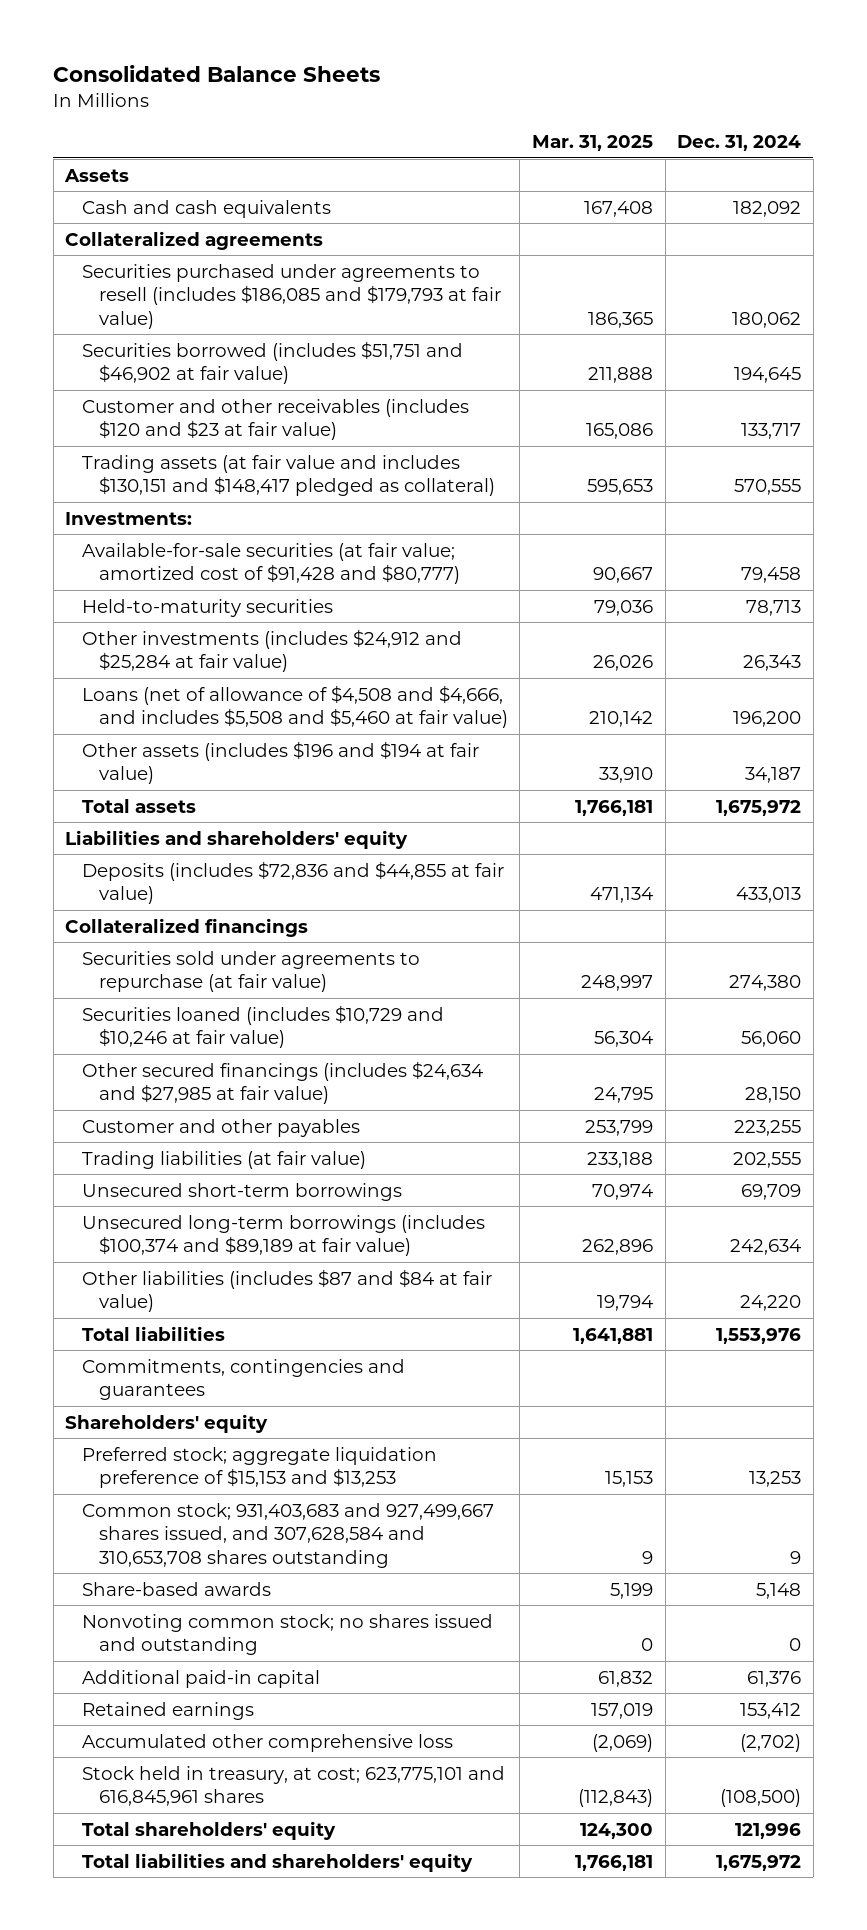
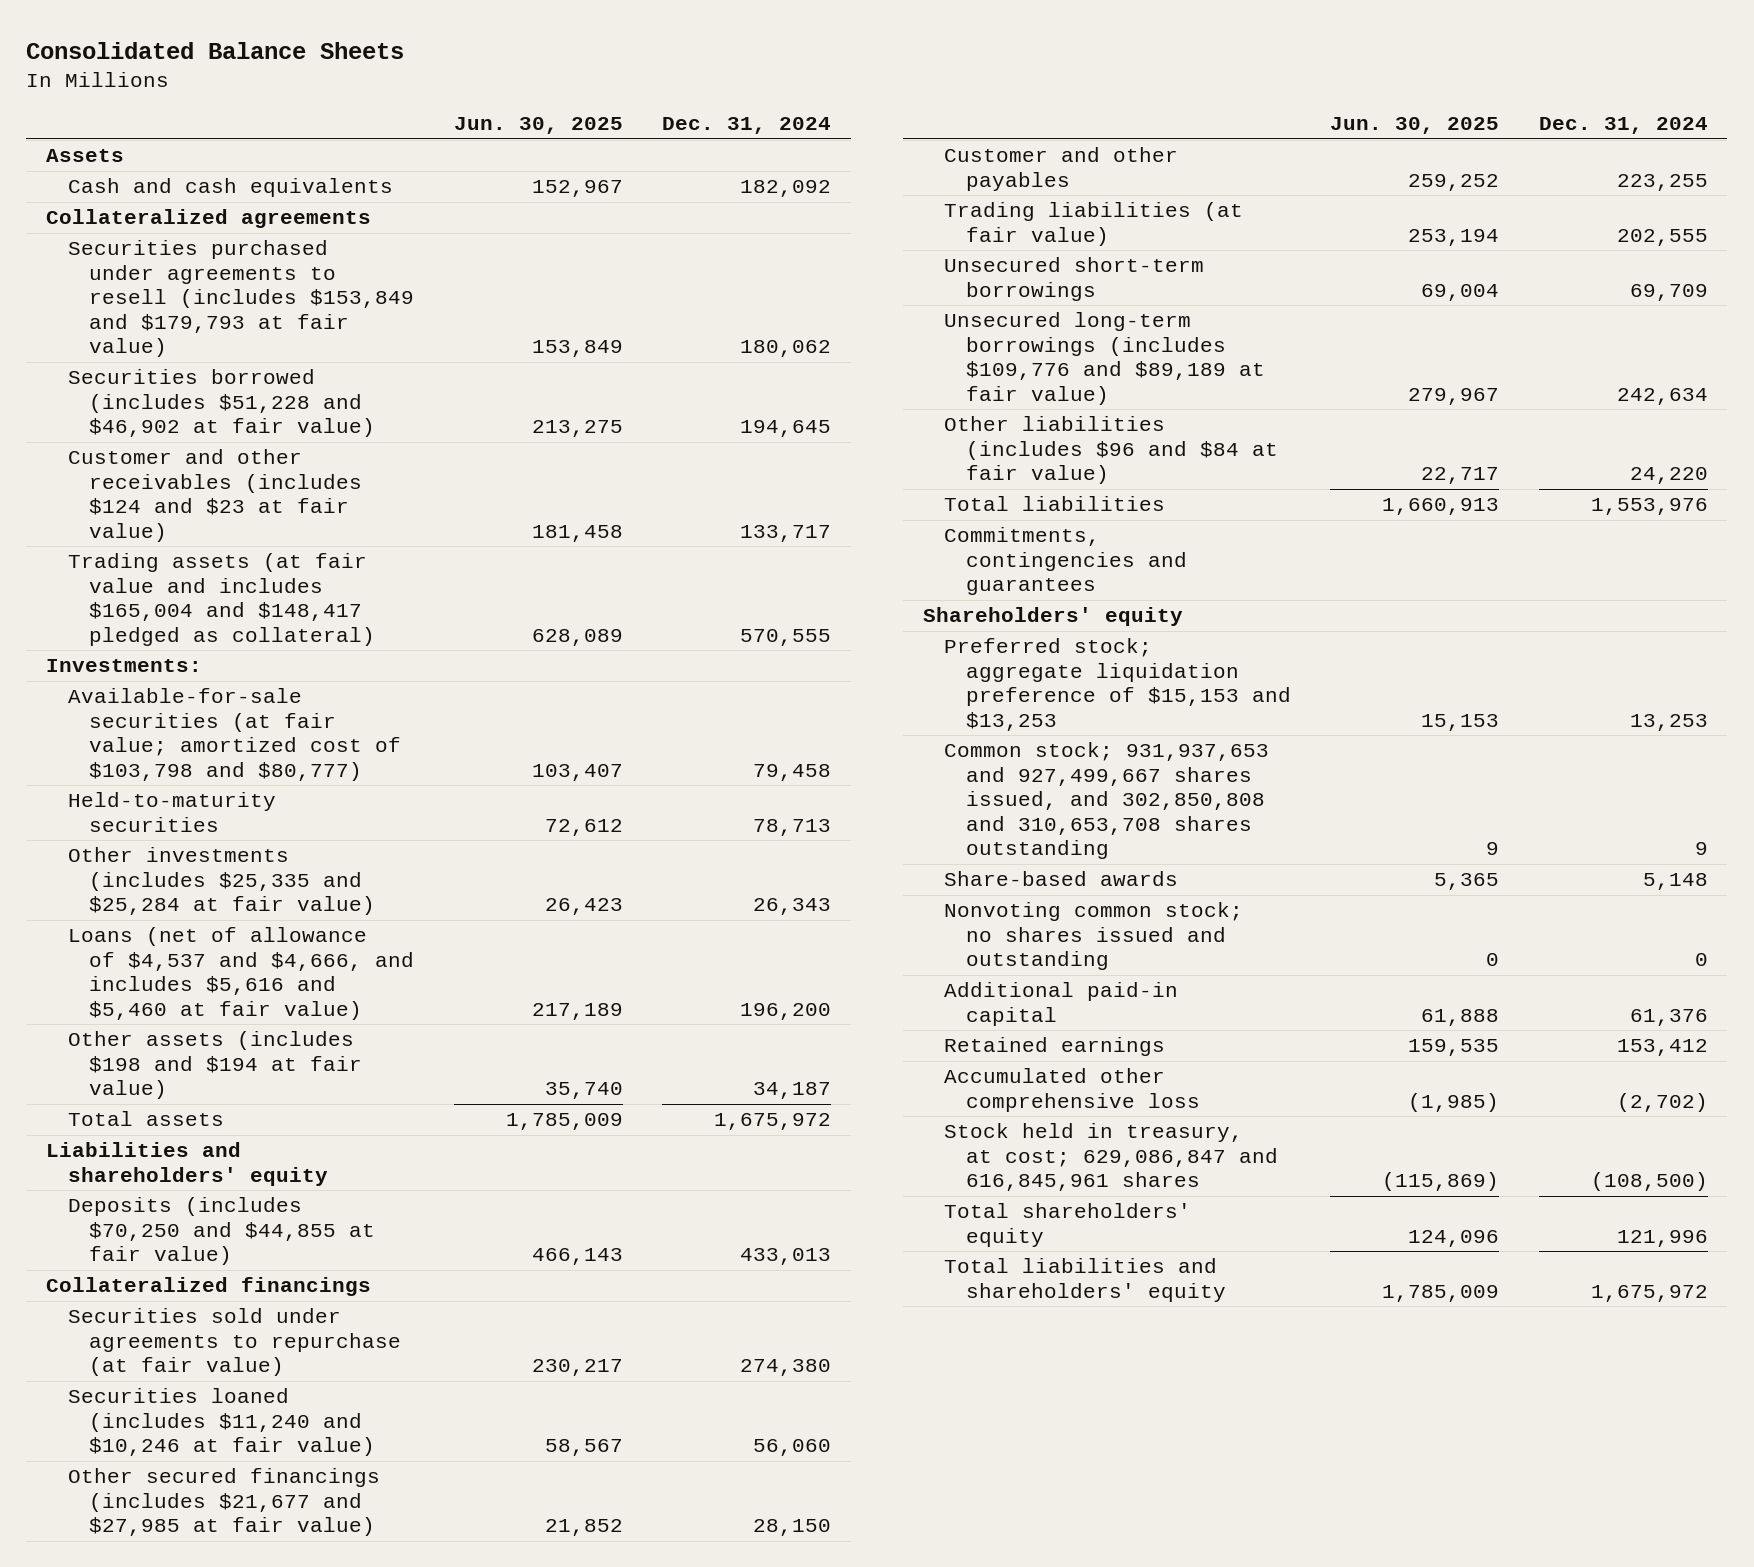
[531,135,653,152] Mar. 31, 2025 -> none
none -> [453,117,623,135] Jun. 30, 2025
[82,263,501,329] Securities purchased under agreements to resell (includes $186,085 and $179,793 at fair value) -> [67,240,415,358] Securities purchased under agreements to resell (includes $153,849 and $179,793 at fair value)
[82,340,464,385] Securities borrowed (includes $51,751 and $46,902 at fair value) -> [67,369,376,438] Securities borrowed (includes $51,228 and $46,902 at fair value)
[82,398,470,441] Customer and other receivables (includes $120 and $23 at fair value) -> [67,449,363,542] Customer and other receivables (includes $124 and $23 at fair value)
[82,454,495,497] Trading assets (at fair value and includes $130,151 and $148,417 pledged as collateral) -> [67,553,376,646] Trading assets (at fair value and includes $165,004 and $148,417 pledged as collateral)
[82,542,460,585] Available-for-sale securities (at fair value; amortized cost of $91,428 and $80,777) -> [67,688,402,781] Available-for-sale securities (at fair value; amortized cost of $103,798 and $80,777)
[82,628,463,673] Other investments (includes $24,912 and $25,284 at fair value) -> [67,847,376,916] Other investments (includes $25,335 and $25,284 at fair value)
[82,684,508,729] Loans (net of allowance of $4,508 and $4,666, and includes $5,508 and $5,460 at fair value) -> [67,927,415,1020] Loans (net of allowance of $4,537 and $4,666, and includes $5,616 and $5,460 at fair value)
[82,740,480,785] Other assets (includes $196 and $194 at fair value) -> [67,1031,363,1100] Other assets (includes $198 and $194 at fair value)
[82,860,505,905] Deposits (includes $72,836 and $44,855 at fair value) -> [67,1197,376,1266] Deposits (includes $70,250 and $44,855 at fair value)
[82,1004,445,1049] Securities loaned (includes $10,729 and $10,246 at fair value) -> [67,1388,376,1457] Securities loaned (includes $11,240 and $10,246 at fair value)
[82,1060,484,1105] Other secured financings (includes $24,634 and $27,985 at fair value) -> [67,1468,380,1537] Other secured financings (includes $21,677 and $27,985 at fair value)
[82,1214,486,1257] Unsecured long-term borrowings (includes $100,374 and $89,189 at fair value) -> [944,312,1266,405] Unsecured long-term borrowings (includes $109,776 and $89,189 at fair value)
[82,1268,493,1313] Other liabilities (includes $87 and $84 at fair value) -> [944,416,1279,485] Other liabilities (includes $96 and $84 at fair value)
[82,1502,495,1568] Common stock; 931,403,683 and 927,499,667 shares issued, and 307,628,584 and 310,653,708 shares outstanding -> [944,742,1270,860] Common stock; 931,937,653 and 927,499,667 shares issued, and 302,850,808 and 310,653,708 shares outstanding
[82,1765,506,1807] Stock held in treasury, at cost; 623,775,101 and 616,845,961 shares -> [944,1123,1279,1192] Stock held in treasury, at cost; 629,086,847 and 616,845,961 shares

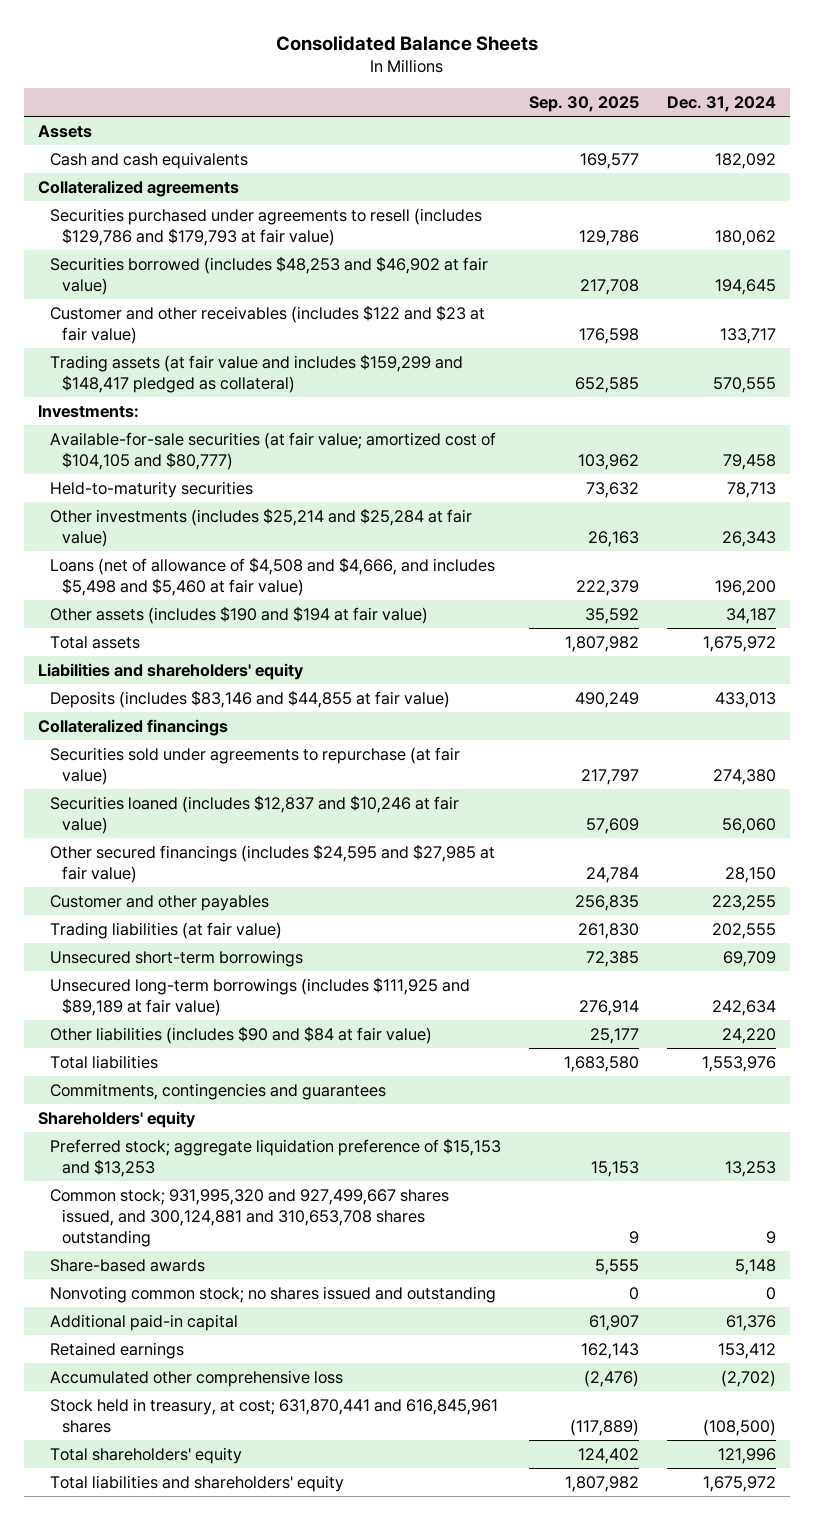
[453,117,623,135] Jun. 30, 2025 -> none
none -> [529,95,640,112] Sep. 30, 2025
[67,240,415,358] Securities purchased under agreements to resell (includes $153,849 and $179,793 at fair value) -> [50,207,483,246] Securities purchased under agreements to resell (includes $129,786 and $179,793 at fair value)
[67,369,376,438] Securities borrowed (includes $51,228 and $46,902 at fair value) -> [50,255,489,295] Securities borrowed (includes $48,253 and $46,902 at fair value)
[67,449,363,542] Customer and other receivables (includes $124 and $23 at fair value) -> [50,304,486,344] Customer and other receivables (includes $122 and $23 at fair value)
[67,553,376,646] Trading assets (at fair value and includes $165,004 and $148,417 pledged as collateral) -> [50,353,464,393] Trading assets (at fair value and includes $159,299 and $148,417 pledged as collateral)
[67,688,402,781] Available-for-sale securities (at fair value; amortized cost of $103,798 and $80,777) -> [50,431,497,470] Available-for-sale securities (at fair value; amortized cost of $104,105 and $80,777)
[67,847,376,916] Other investments (includes $25,335 and $25,284 at fair value) -> [50,507,473,547] Other investments (includes $25,214 and $25,284 at fair value)
[67,927,415,1020] Loans (net of allowance of $4,537 and $4,666, and includes $5,616 and $5,460 at fair value) -> [50,556,496,596] Loans (net of allowance of $4,508 and $4,666, and includes $5,498 and $5,460 at fair value)
[67,1031,363,1100] Other assets (includes $198 and $194 at fair value) -> [50,605,429,624] Other assets (includes $190 and $194 at fair value)
[67,1197,376,1266] Deposits (includes $70,250 and $44,855 at fair value) -> [50,689,451,708] Deposits (includes $83,146 and $44,855 at fair value)
[67,1388,376,1457] Securities loaned (includes $11,240 and $10,246 at fair value) -> [50,794,460,834] Securities loaned (includes $12,837 and $10,246 at fair value)
[67,1468,380,1537] Other secured financings (includes $21,677 and $27,985 at fair value) -> [50,843,496,883] Other secured financings (includes $24,595 and $27,985 at fair value)
[944,312,1266,405] Unsecured long-term borrowings (includes $109,776 and $89,189 at fair value) -> [50,976,471,1016] Unsecured long-term borrowings (includes $111,925 and $89,189 at fair value)
[944,416,1279,485] Other liabilities (includes $96 and $84 at fair value) -> [50,1025,433,1044] Other liabilities (includes $90 and $84 at fair value)
[944,742,1270,860] Common stock; 931,937,653 and 927,499,667 shares issued, and 302,850,808 and 310,653,708 shares outstanding -> [50,1188,450,1248] Common stock; 931,995,320 and 927,499,667 shares issued, and 300,124,881 and 310,653,708 shares outstanding
[944,1123,1279,1192] Stock held in treasury, at cost; 629,086,847 and 616,845,961 shares -> [50,1397,499,1433] Stock held in treasury, at cost; 631,870,441 and 616,845,961 shares

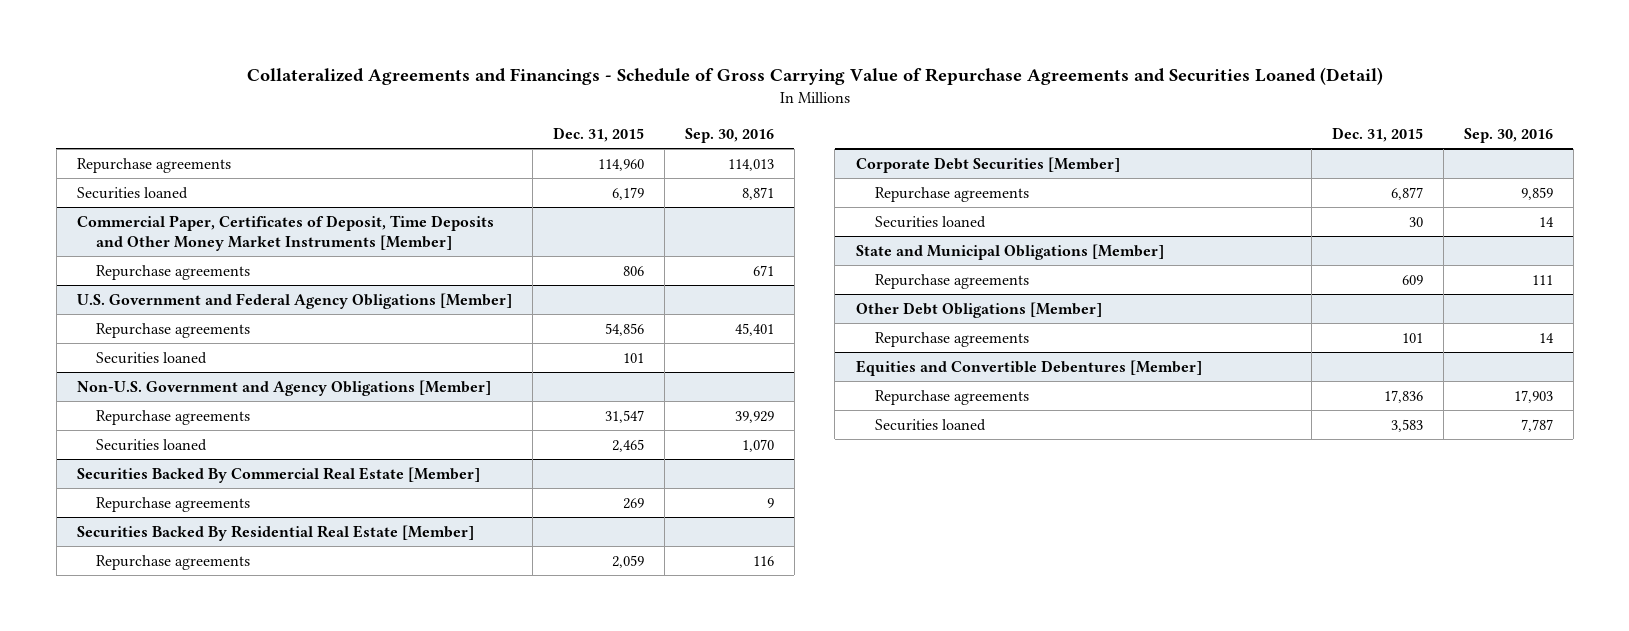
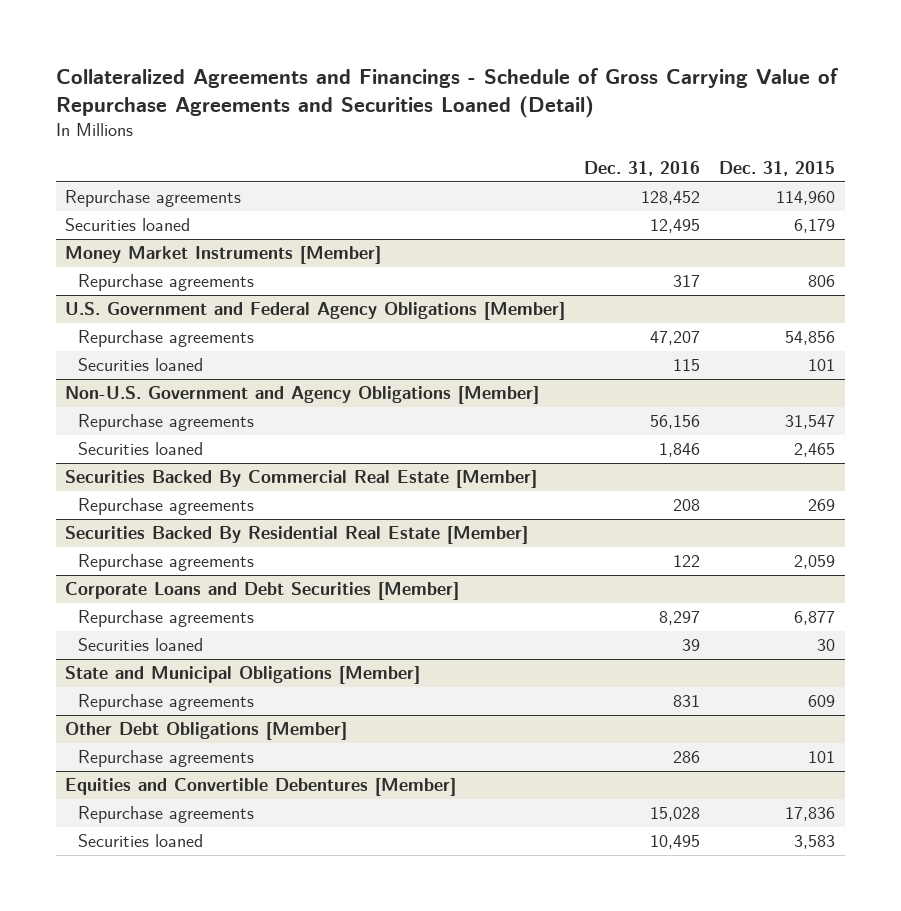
[684,128,774,144] Sep. 30, 2016 -> none
none -> [584,161,701,177] Dec. 31, 2016
[76,214,494,251] Commercial Paper, Certificates of Deposit, Time Deposits and Other Money Market Instruments [Member] -> none
none -> [65,246,382,265] Money Market Instruments [Member]
[855,156,1120,173] Corporate Debt Securities [Member] -> [65,582,460,601] Corporate Loans and Debt Securities [Member]

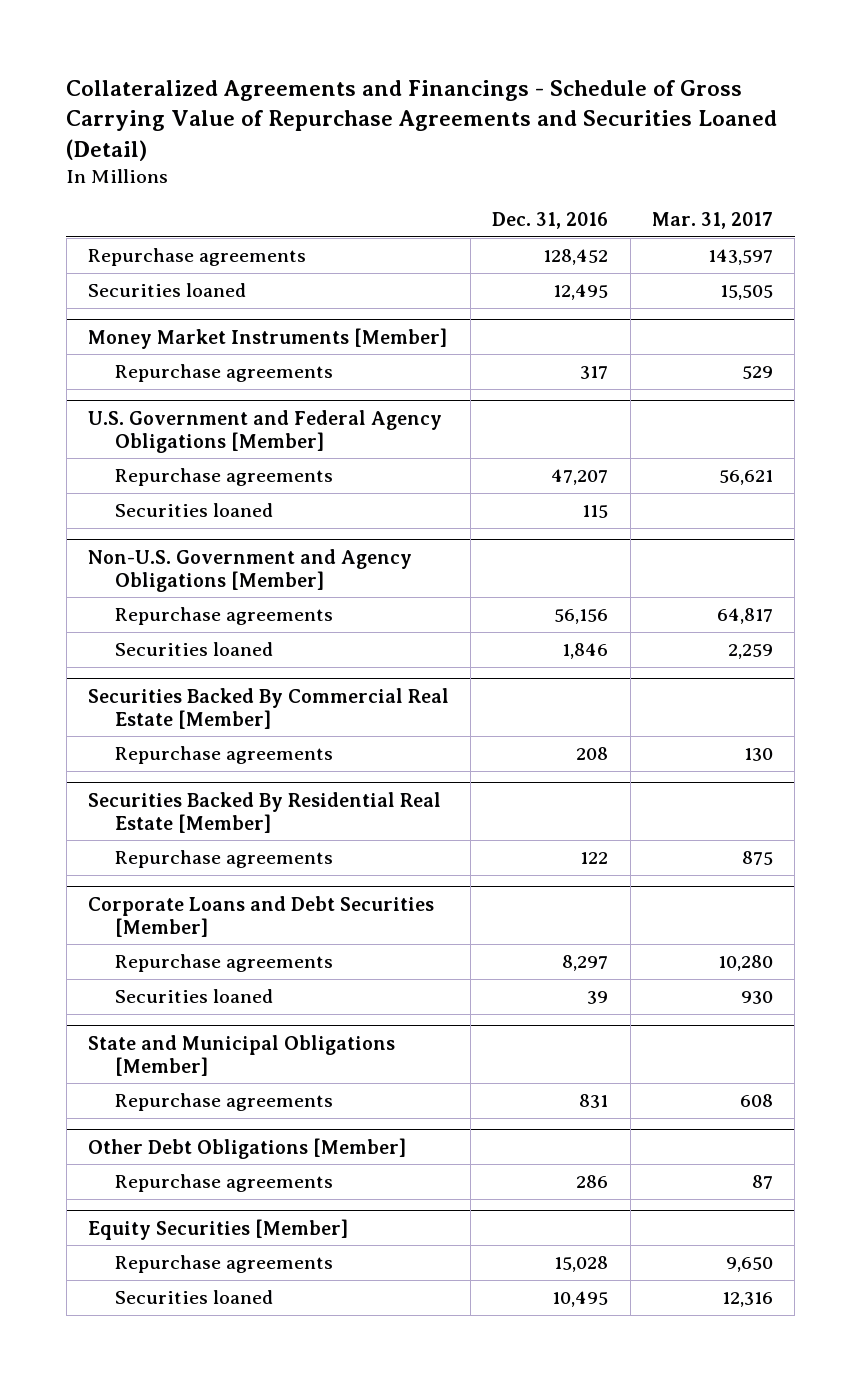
[719,161,836,177] Dec. 31, 2015 -> none
none -> [652,212,774,230] Mar. 31, 2017
[65,778,457,797] Equities and Convertible Debentures [Member] -> [87,1218,348,1240] Equity Securities [Member]

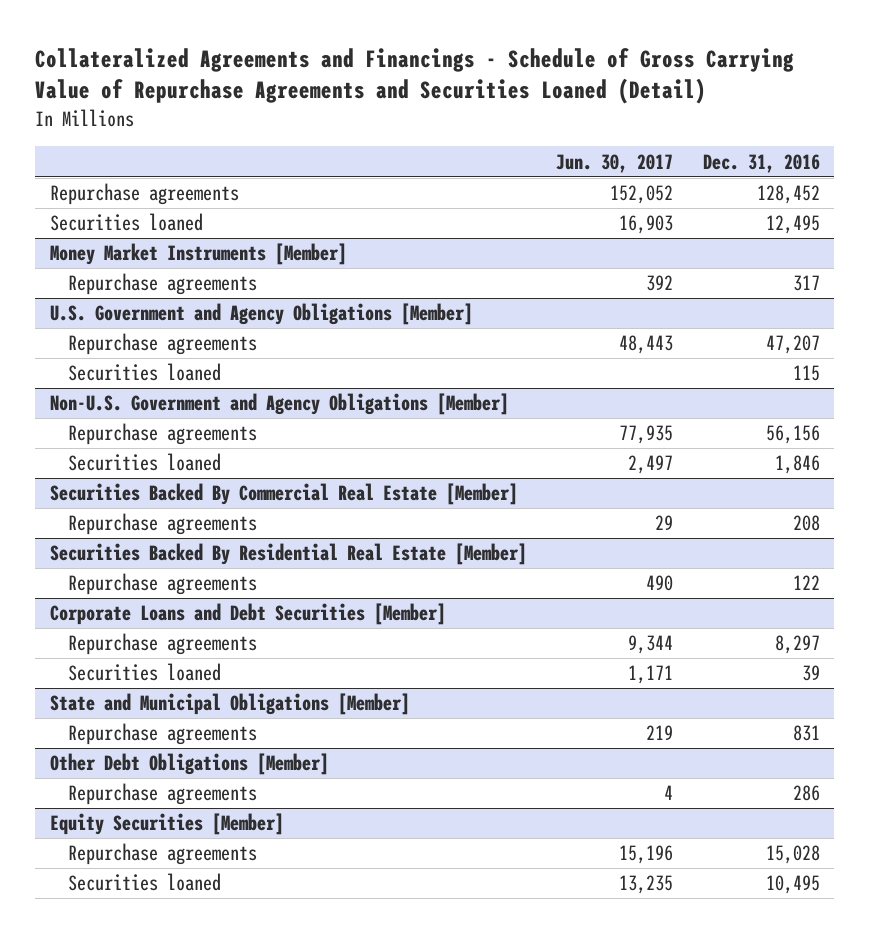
[652,212,774,230] Mar. 31, 2017 -> none
none -> [556,153,674,173] Jun. 30, 2017
[87,409,442,453] U.S. Government and Federal Agency Obligations [Member] -> [49,303,473,326] U.S. Government and Agency Obligations [Member]

